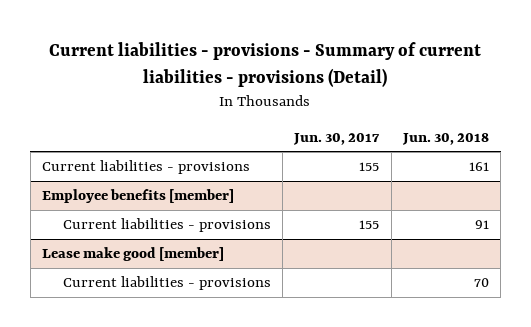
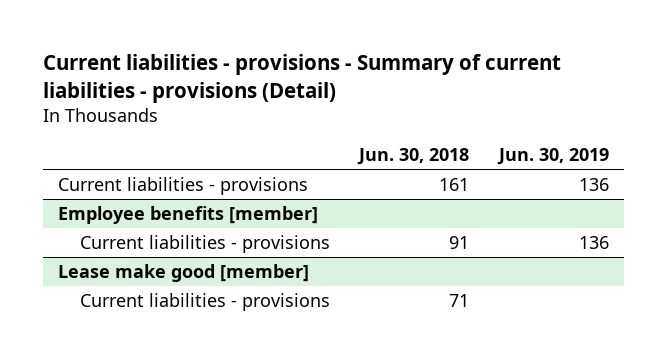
[293,132,381,145] Jun. 30, 2017 -> none
none -> [497,147,610,165] Jun. 30, 2019
[473,278,489,288] 70 -> [449,293,470,307] 71

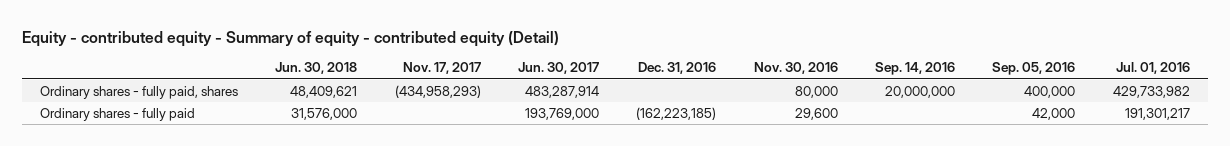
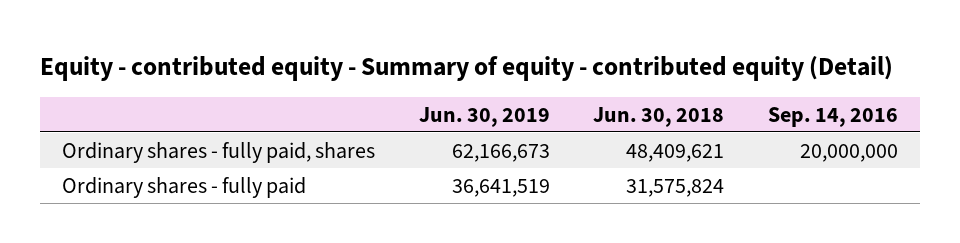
[402,62,481,75] Nov. 17, 2017 -> none
[518,62,600,75] Jun. 30, 2017 -> none
[638,62,717,75] Dec. 31, 2016 -> none
[753,62,838,75] Nov. 30, 2016 -> none
[992,62,1076,76] Sep. 05, 2016 -> none
[1115,62,1190,75] Jul. 01, 2016 -> none
none -> [418,106,550,127] Jun. 30, 2019
[291,108,358,121] 31,576,000 -> [626,178,725,197] 31,575,824

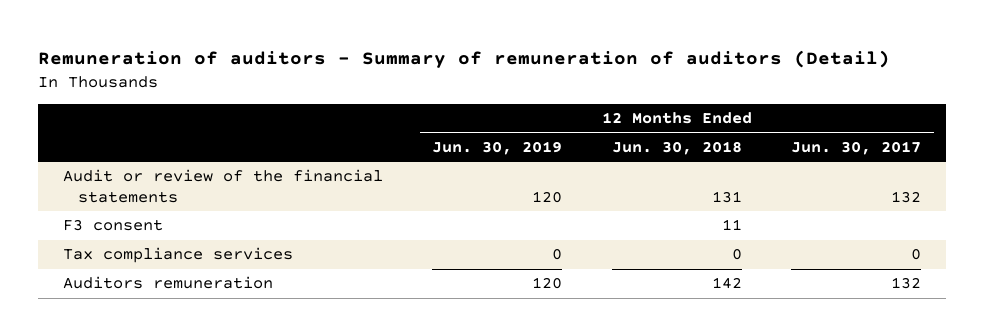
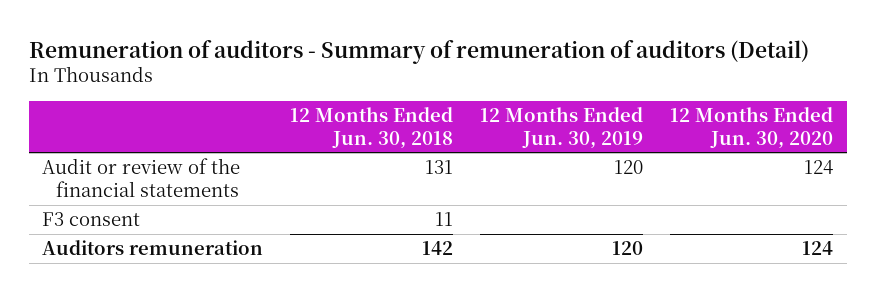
[791,140,922,155] Jun. 30, 2017 -> none
none -> [670,106,834,149] 12 Months Ended Jun. 30, 2020
[62,247,293,264] Tax compliance services -> none

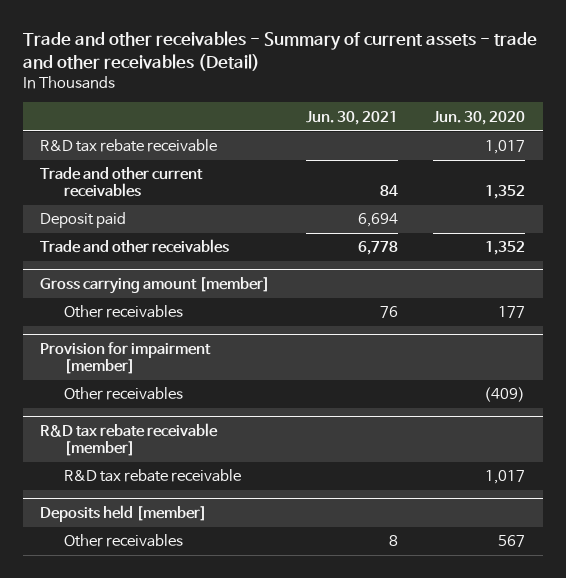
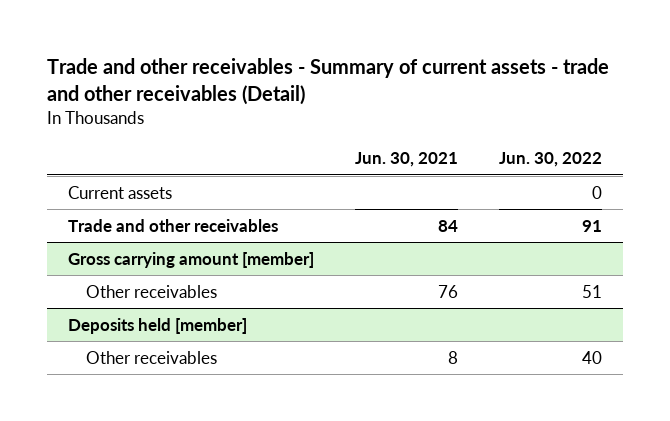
[433,110,526,125] Jun. 30, 2020 -> none
none -> [499,152,603,168] Jun. 30, 2022
[40,212,127,229] Deposit paid -> none
[40,239,230,254] Trade and other receivables -> none
[40,139,218,153] R&D tax rebate receivable -> [68,185,173,199] Current assets
[40,167,204,198] Trade and other current receivables -> [68,218,279,232] Trade and other receivables
[40,341,212,374] Provision for impairment [member] -> none
[63,387,183,401] Other receivables -> none
[40,422,219,456] R&D tax rebate receivable [member] -> none
[63,469,241,483] R&D tax rebate receivable -> none

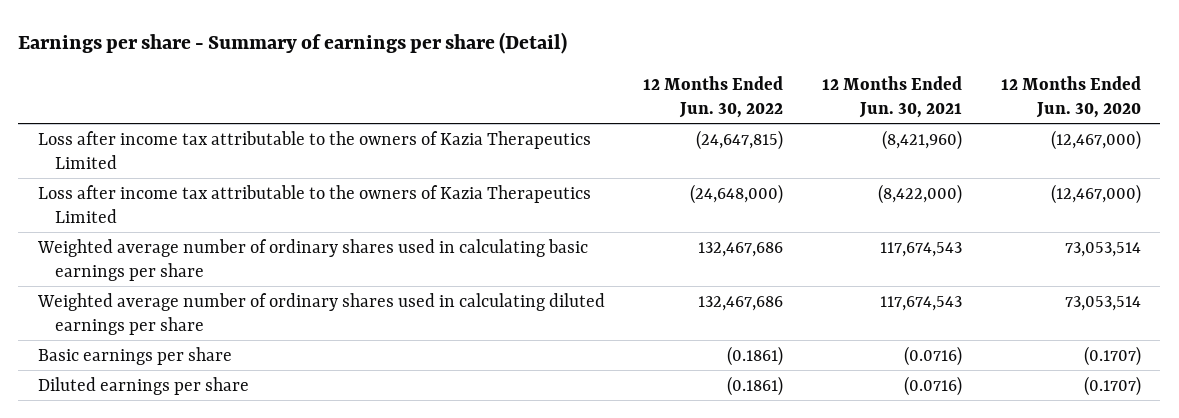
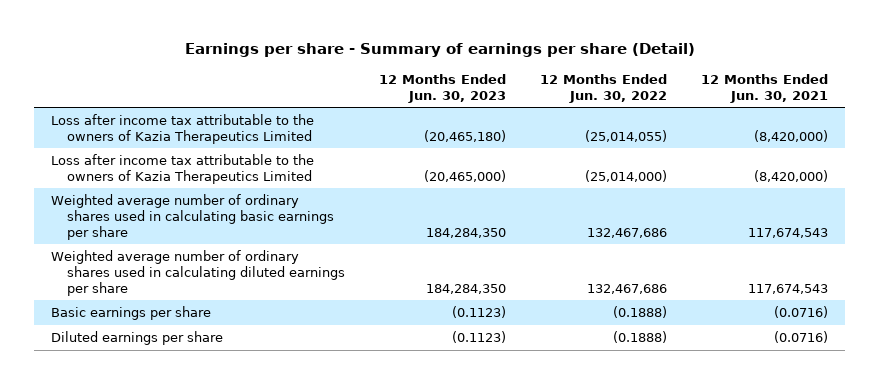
[1001,75,1142,118] 12 Months Ended Jun. 30, 2020 -> none
none -> [378,73,506,103] 12 Months Ended Jun. 30, 2023
[696,129,784,150] (24,647,815) -> [584,129,667,142] (25,014,055)
[882,129,963,150] (8,421,960) -> [753,129,828,142] (8,420,000)
[690,183,784,204] (24,648,000) -> [584,169,667,182] (25,014,000)
[878,183,963,204] (8,422,000) -> [753,169,828,182] (8,420,000)
[727,345,784,366] (0.1861) -> [612,305,667,318] (0.1888)
[727,375,784,396] (0.1861) -> [612,330,667,343] (0.1888)

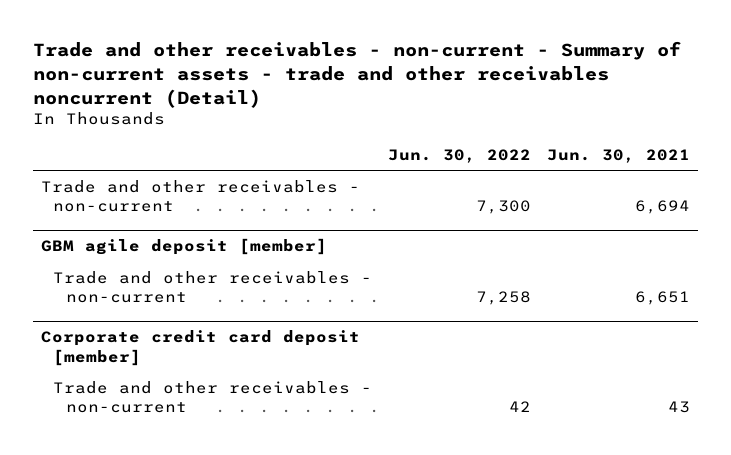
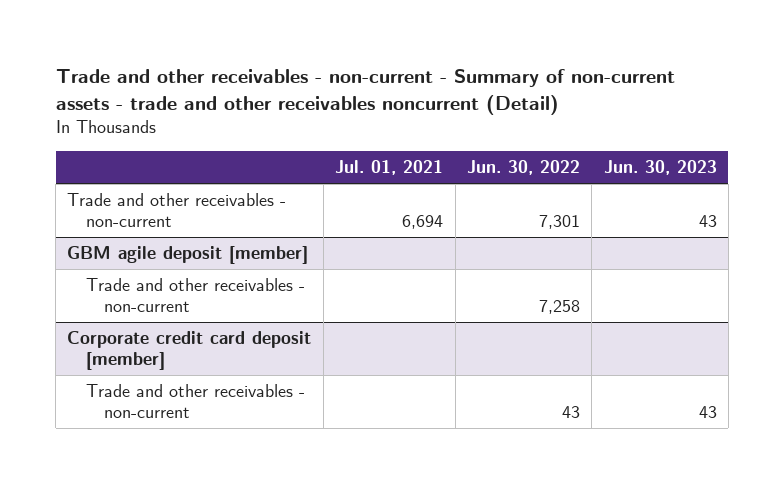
[546,148,690,163] Jun. 30, 2021 -> none
none -> [335,160,444,176] Jul. 01, 2021
none -> [603,160,717,176] Jun. 30, 2023
[476,200,532,215] 7,300 -> [538,215,580,230] 7,301
[509,401,532,413] 42 -> [561,406,580,419] 43

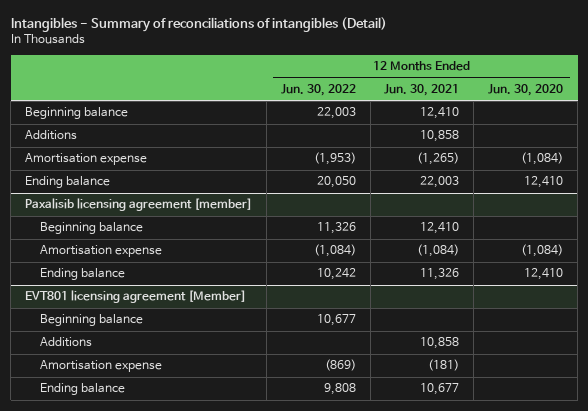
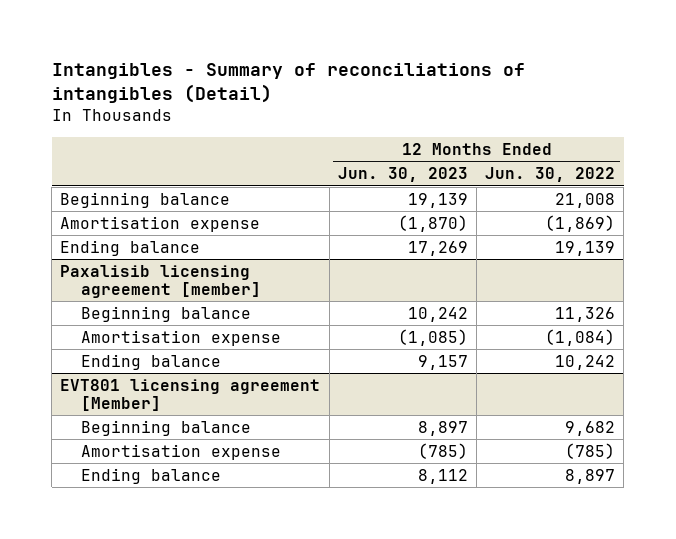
[384,83,460,96] Jun. 30, 2021 -> none
[488,83,564,96] Jun. 30, 2020 -> none
none -> [337,167,468,183] Jun. 30, 2023
[24,130,77,141] Additions -> none
[316,107,356,120] 22,003 -> [555,192,616,208] 21,008
[313,152,356,166] (1,953) -> [545,214,616,232] (1,869)
[316,176,356,189] 20,050 -> [555,240,616,256] 19,139
[40,337,93,348] Additions -> none
[316,314,356,327] 10,677 -> [565,420,616,436] 9,682
[324,359,356,372] (869) -> [565,442,616,459] (785)
[323,383,356,396] 9,808 -> [565,468,616,484] 8,897

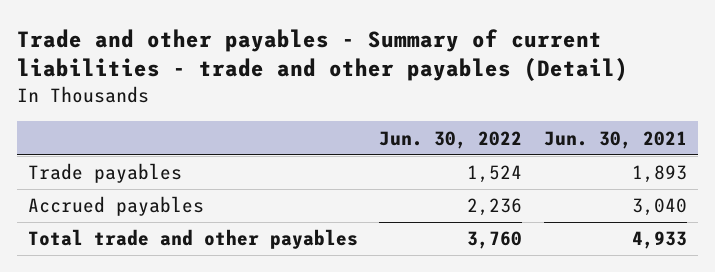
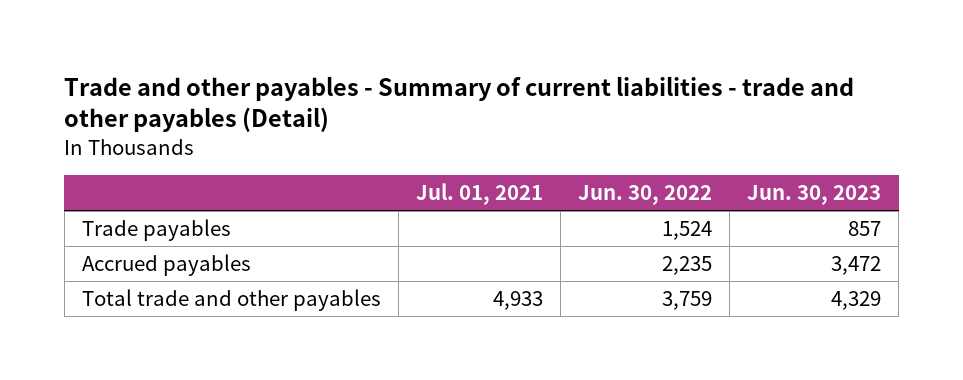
[543,130,687,149] Jun. 30, 2021 -> none
none -> [415,183,543,206] Jul. 01, 2021
none -> [747,185,882,206] Jun. 30, 2023
[467,198,523,217] 2,236 -> [662,256,713,276] 2,235
[467,231,523,250] 3,760 -> [662,291,713,311] 3,759

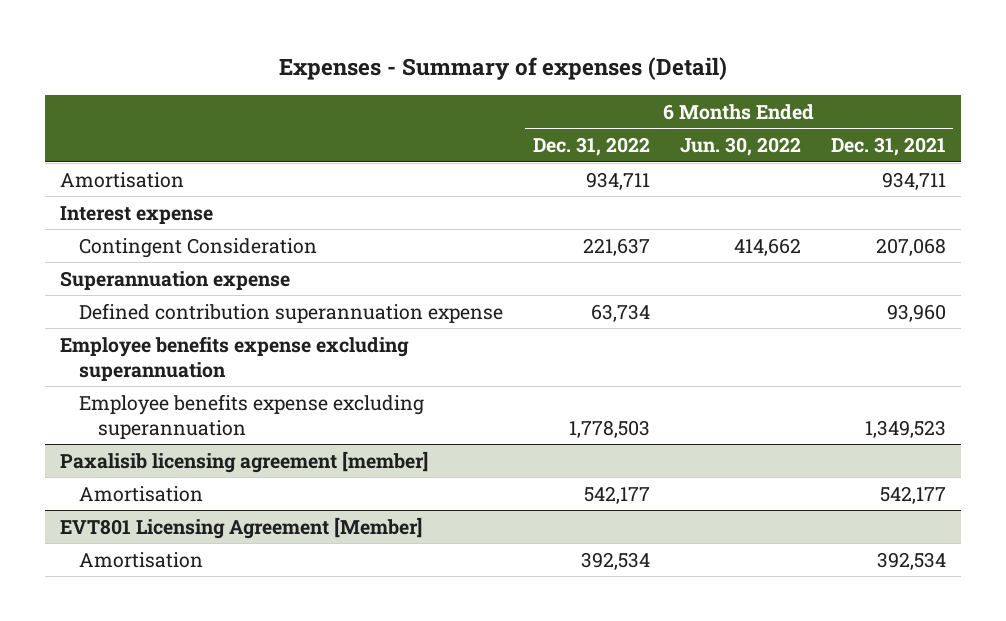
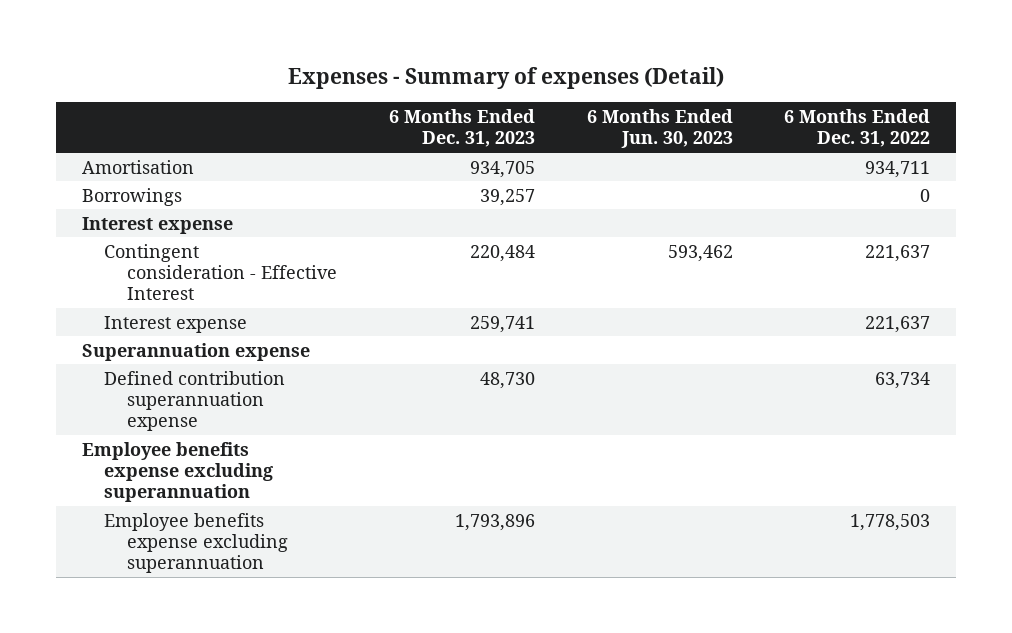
[679,136,801,156] Jun. 30, 2022 -> none
[830,136,946,156] Dec. 31, 2021 -> none
none -> [388,109,535,148] 6 Months Ended Dec. 31, 2023
none -> [586,109,733,149] 6 Months Ended Jun. 30, 2023
none -> [81,187,182,206] Borrowings
[78,237,317,258] Contingent Consideration -> [104,243,337,301] Contingent consideration - Effective Interest
none -> [104,315,248,333] Interest expense
[59,450,428,473] Paxalisib licensing agreement [member] -> none
[78,485,203,502] Amortisation -> none
[59,516,422,539] EVT801 Licensing Agreement [Member] -> none
[78,551,203,568] Amortisation -> none

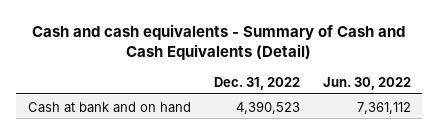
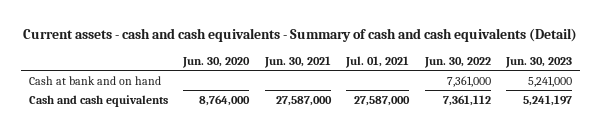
[32,23,406,61] Cash and cash equivalents - Summary of Cash and Cash Equivalents (Detail) -> [23,28,578,43] Current assets - cash and cash equivalents - Summary of cash and cash equivalents (Detail)
[213,77,300,91] Dec. 31, 2022 -> none
none -> [182,56,251,68] Jun. 30, 2020
none -> [263,55,331,68] Jun. 30, 2021
none -> [345,55,410,68] Jul. 01, 2021
none -> [505,56,573,68] Jun. 30, 2023
[356,101,411,114] 7,361,112 -> [446,75,491,87] 7,361,000
none -> [28,94,168,107] Cash and cash equivalents

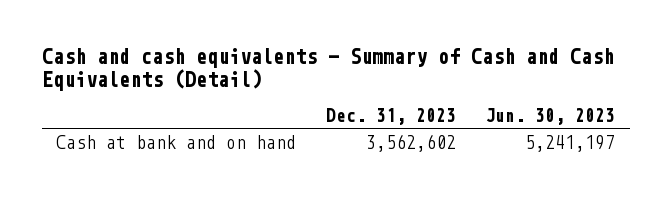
[23,28,578,43] Current assets - cash and cash equivalents - Summary of cash and cash equivalents (Detail) -> [41,48,614,91] Cash and cash equivalents - Summary of Cash and Cash Equivalents (Detail)
[182,56,251,68] Jun. 30, 2020 -> none
[263,55,331,68] Jun. 30, 2021 -> none
[345,55,410,68] Jul. 01, 2021 -> none
[423,56,491,68] Jun. 30, 2022 -> none
none -> [325,107,456,125] Dec. 31, 2023
[28,94,168,107] Cash and cash equivalents -> none
[528,75,573,87] 5,241,000 -> [525,135,616,153] 5,241,197

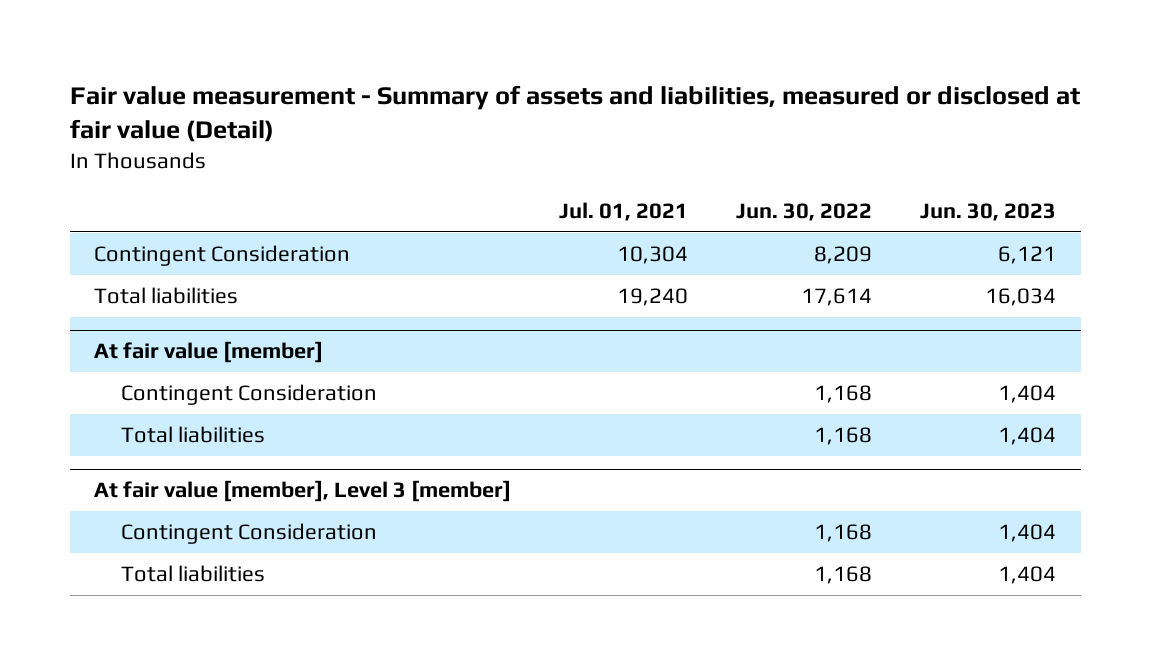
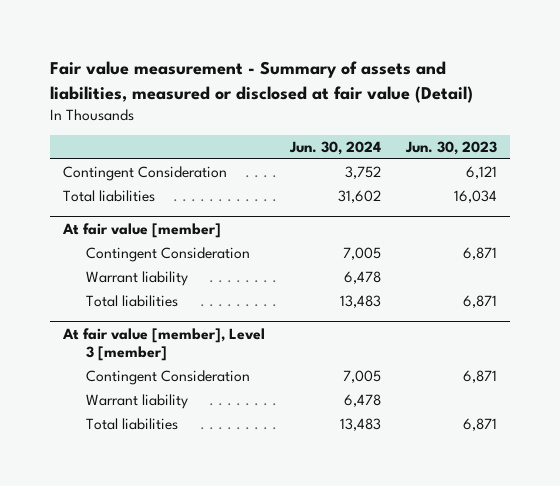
[559,201,689,221] Jul. 01, 2021 -> none
[736,202,873,221] Jun. 30, 2022 -> none
none -> [288,141,381,156] Jun. 30, 2024
[998,385,1057,404] 1,404 -> [463,246,498,260] 6,871
none -> [86,270,189,286] Warrant liability
[998,427,1057,446] 1,404 -> [463,294,498,308] 6,871
[998,524,1057,543] 1,404 -> [463,369,498,383] 6,871
none -> [86,393,189,409] Warrant liability
[998,566,1057,585] 1,404 -> [463,417,498,431] 6,871

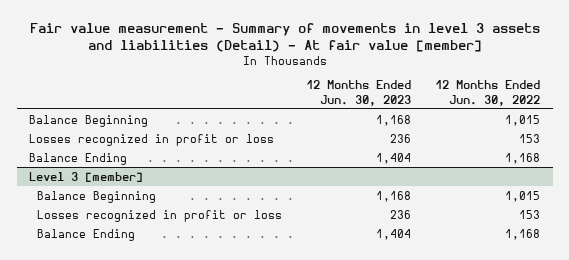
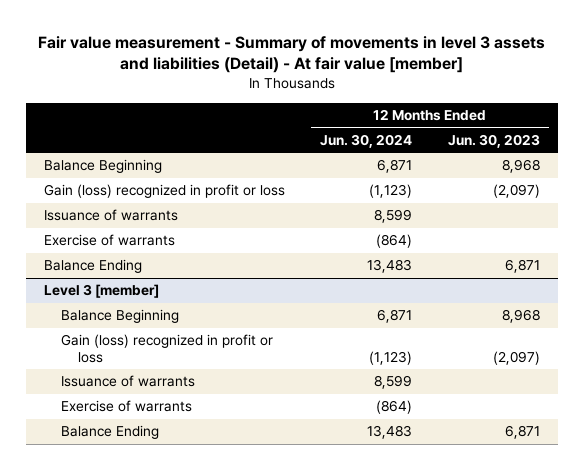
[435,80,541,106] 12 Months Ended Jun. 30, 2022 -> none
none -> [320,133,413,148] Jun. 30, 2024
[375,114,411,126] 1,168 -> [501,159,540,174] 8,968
[28,133,274,146] Losses recognized in profit or loss -> [43,184,285,199] Gain (loss) recognized in profit or loss
[389,133,411,143] 236 -> [492,184,540,199] (2,097)
none -> [43,209,178,222] Issuance of warrants
none -> [43,234,175,247] Exercise of warrants
[375,152,411,164] 1,404 -> [504,259,540,274] 6,871
[375,190,411,202] 1,168 -> [501,309,540,324] 8,968
[36,209,282,222] Losses recognized in profit or loss -> [60,334,273,363] Gain (loss) recognized in profit or loss
[389,209,411,219] 236 -> [492,350,540,365] (2,097)
none -> [60,375,195,388] Issuance of warrants
none -> [60,400,192,413] Exercise of warrants
[375,228,411,240] 1,404 -> [504,425,540,440] 6,871

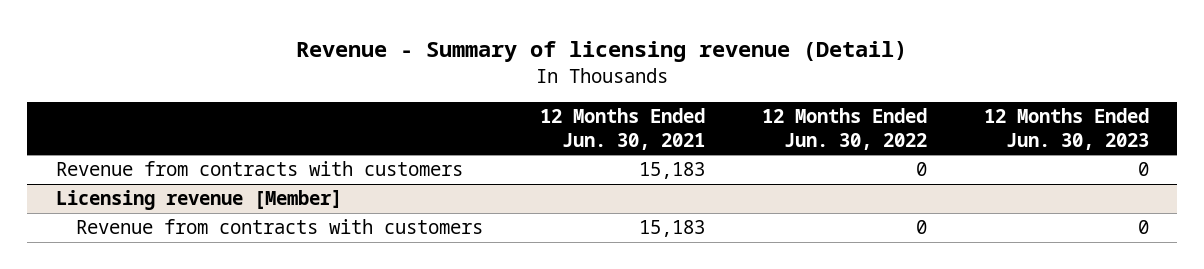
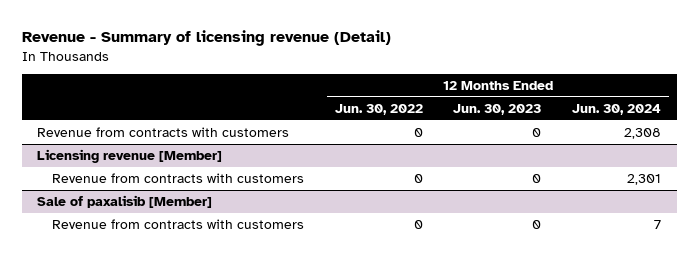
[540,108,706,150] 12 Months Ended Jun. 30, 2021 -> none
none -> [572,104,662,116] Jun. 30, 2024
none -> [37,195,213,209] Sale of paxalisib [Member]
none -> [51,219,304,230] Revenue from contracts with customers

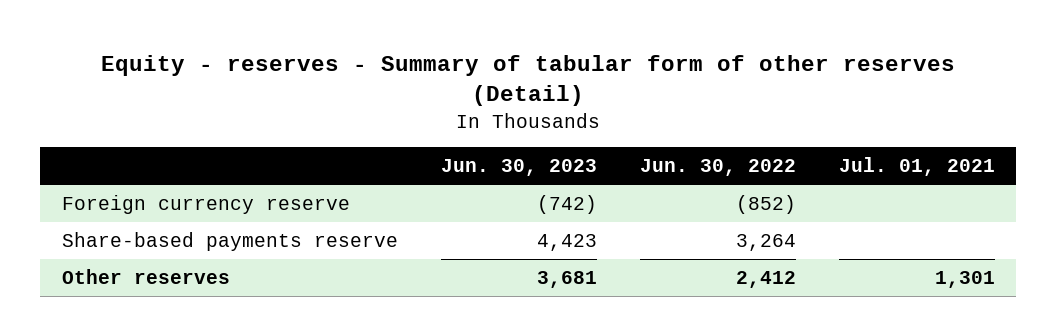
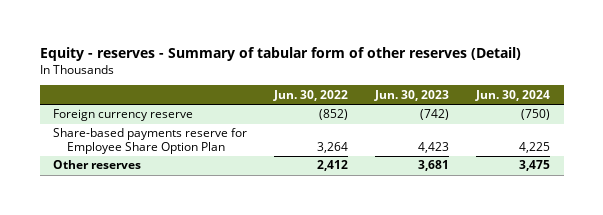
[838,157,995,177] Jul. 01, 2021 -> none
none -> [475,89,551,101] Jun. 30, 2024
[61,231,398,251] Share-based payments reserve -> [53,128,248,155] Share-based payments reserve for Employee Share Option Plan

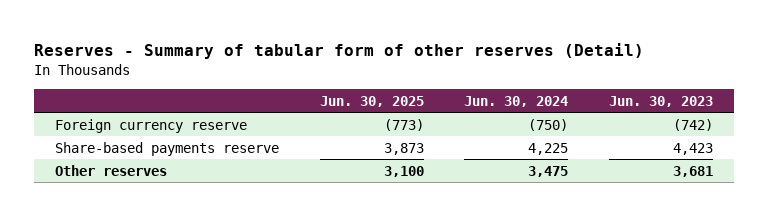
[39,46,521,61] Equity - reserves - Summary of tabular form of other reserves (Detail) -> [34,43,645,60] Reserves - Summary of tabular form of other reserves (Detail)
[273,89,349,101] Jun. 30, 2022 -> none
none -> [319,95,424,107] Jun. 30, 2025
[53,128,248,155] Share-based payments reserve for Employee Share Option Plan -> [54,141,279,156] Share-based payments reserve

